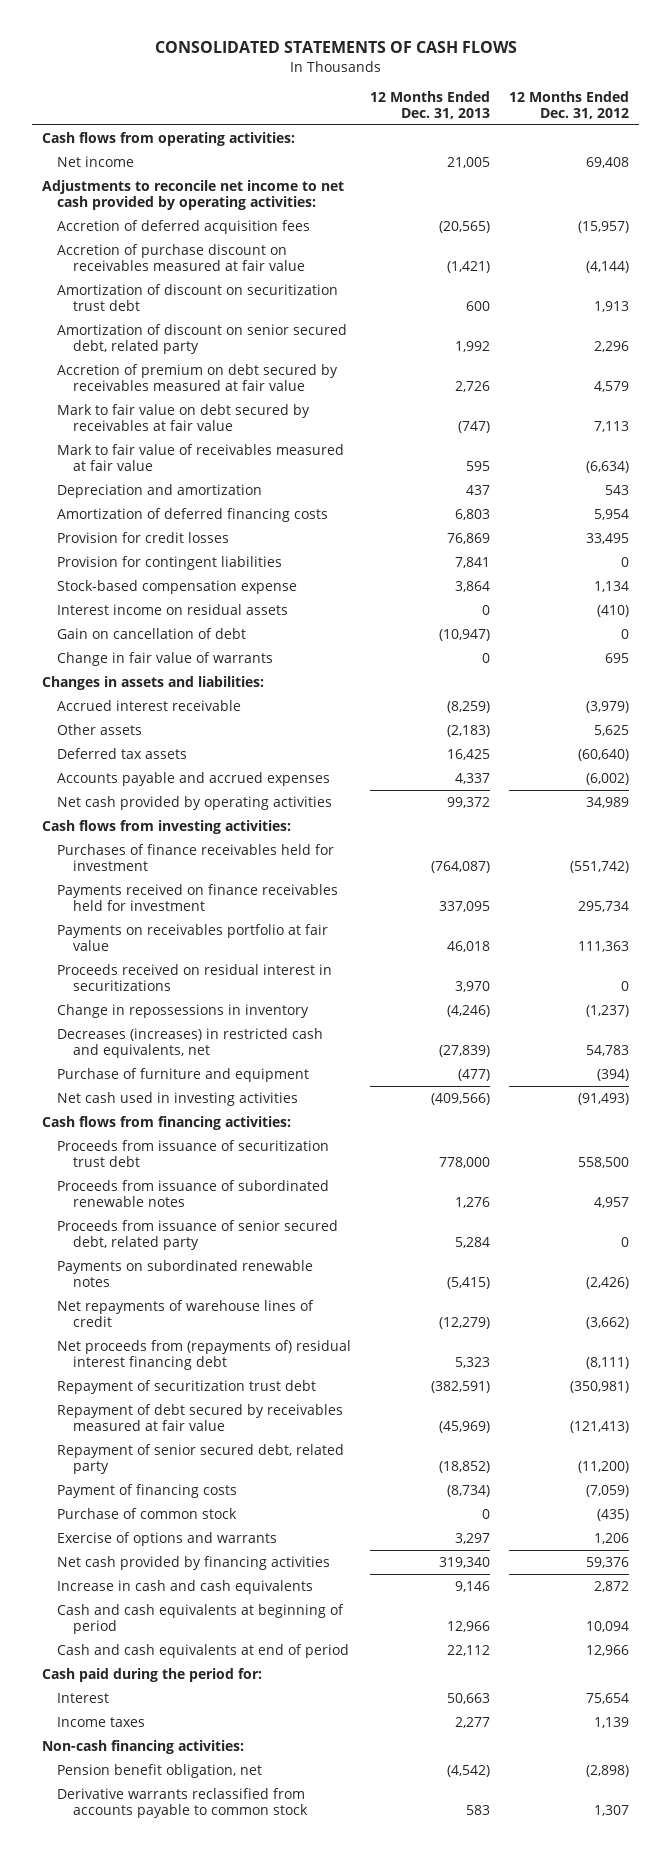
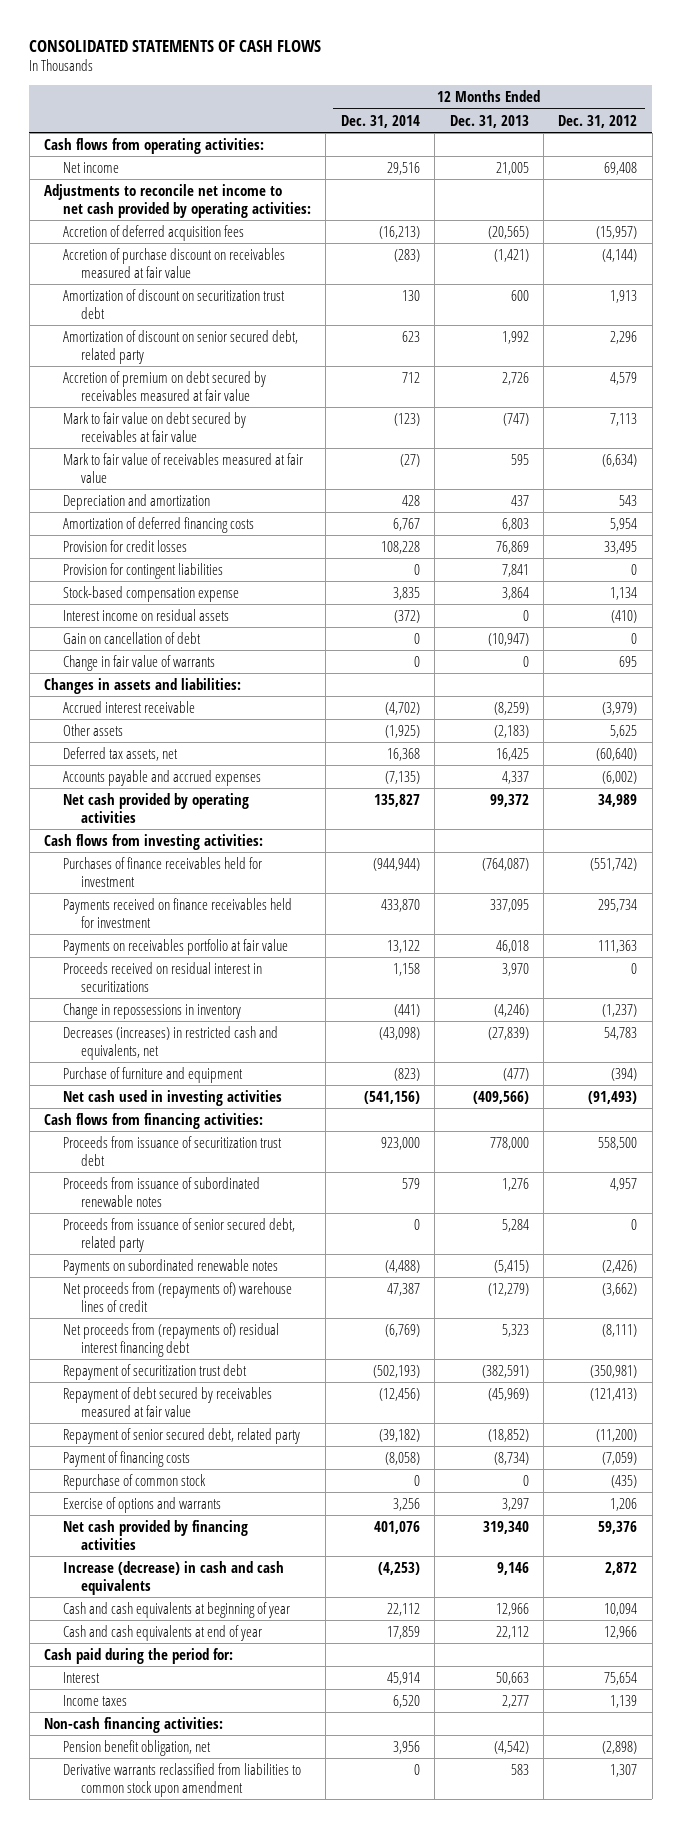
none -> [340,114,420,128] Dec. 31, 2014
[57,747,188,759] Deferred tax assets -> [62,746,178,761] Deferred tax assets, net
[57,1299,315,1327] Net repayments of warehouse lines of credit -> [62,1281,292,1312] Net proceeds from (repayments of) warehouse lines of credit
[57,1507,238,1519] Purchase of common stock -> [62,1473,206,1490] Repurchase of common stock
[57,1579,314,1594] Increase in cash and cash equivalents -> [62,1560,284,1595] Increase (decrease) in cash and cash equivalents
[57,1603,345,1634] Cash and cash equivalents at beginning of period -> [62,1601,290,1618] Cash and cash equivalents at beginning of year
[57,1643,350,1658] Cash and cash equivalents at end of period -> [62,1624,262,1641] Cash and cash equivalents at end of year
[57,1787,308,1818] Derivative warrants reclassified from accounts payable to common stock -> [62,1762,301,1797] Derivative warrants reclassified from liabilities to common stock upon amendment

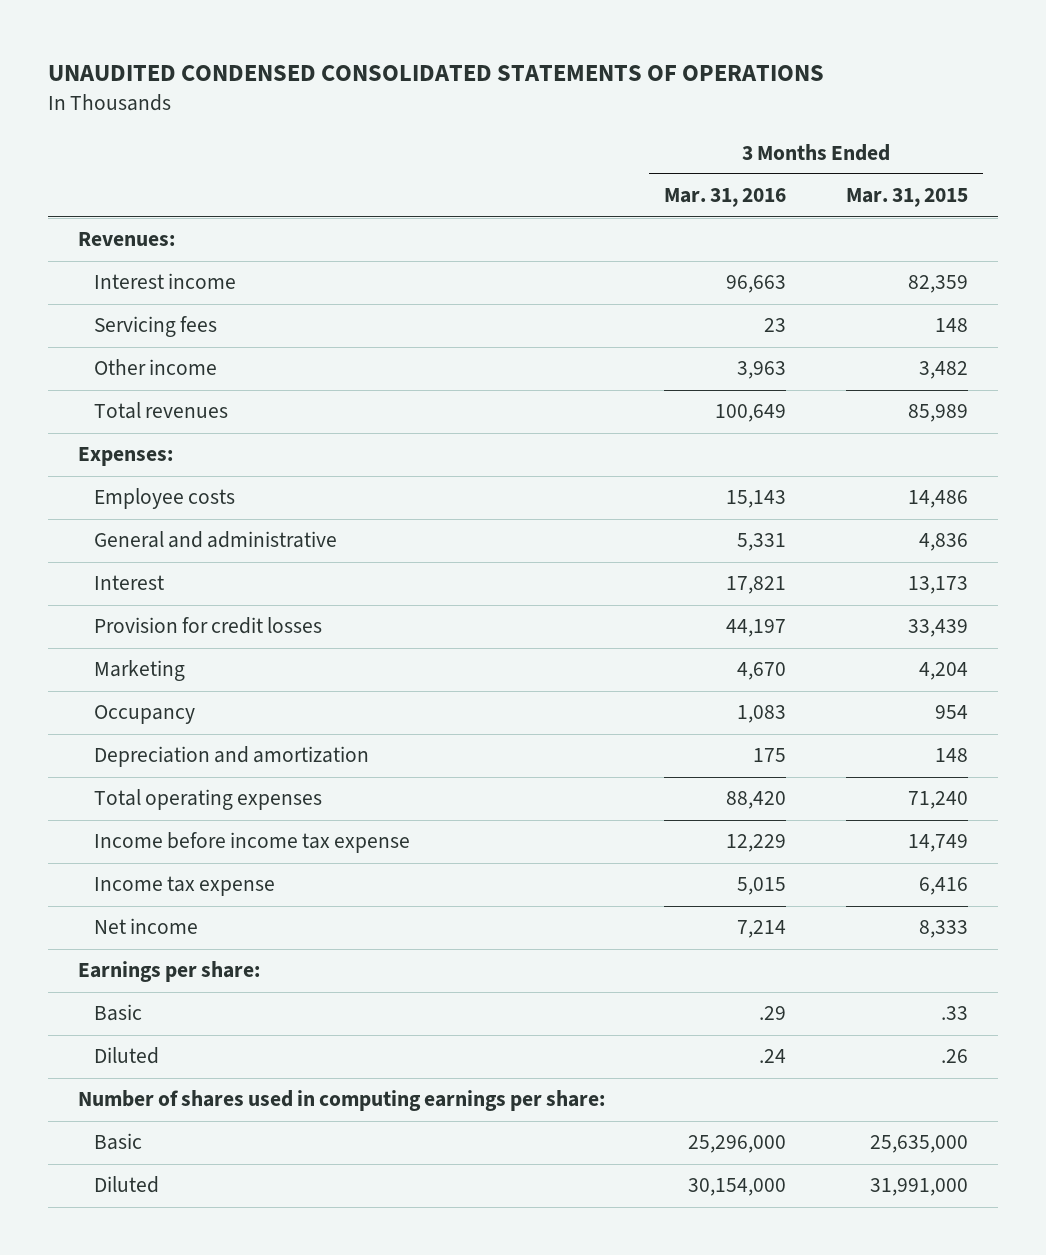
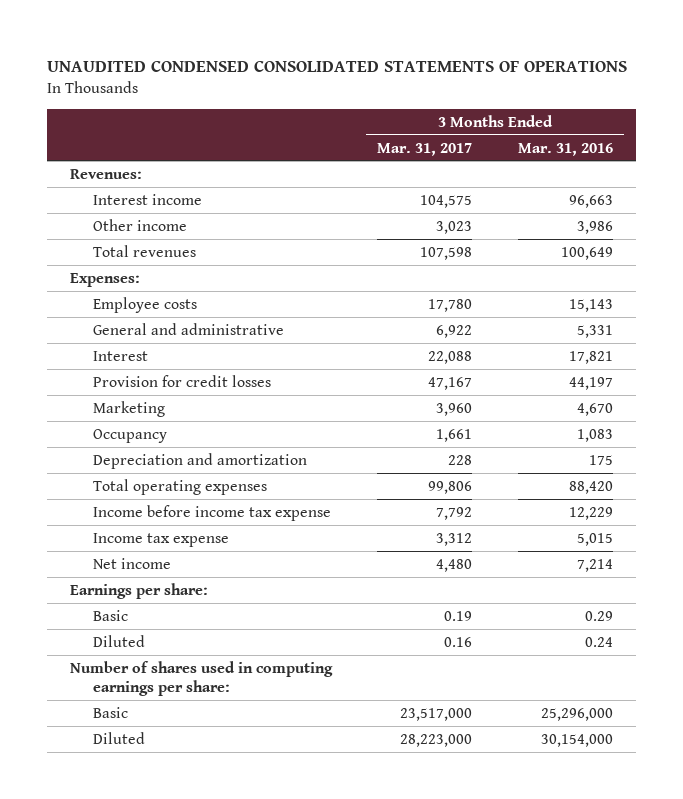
[846,188,969,208] Mar. 31, 2015 -> none
none -> [377,142,473,156] Mar. 31, 2017
[93,316,217,338] Servicing fees -> none
[737,361,787,380] 3,963 -> [576,220,613,234] 3,986
[759,1006,787,1021] .29 -> [584,610,613,621] 0.29
[759,1049,787,1064] .24 -> [584,636,613,647] 0.24

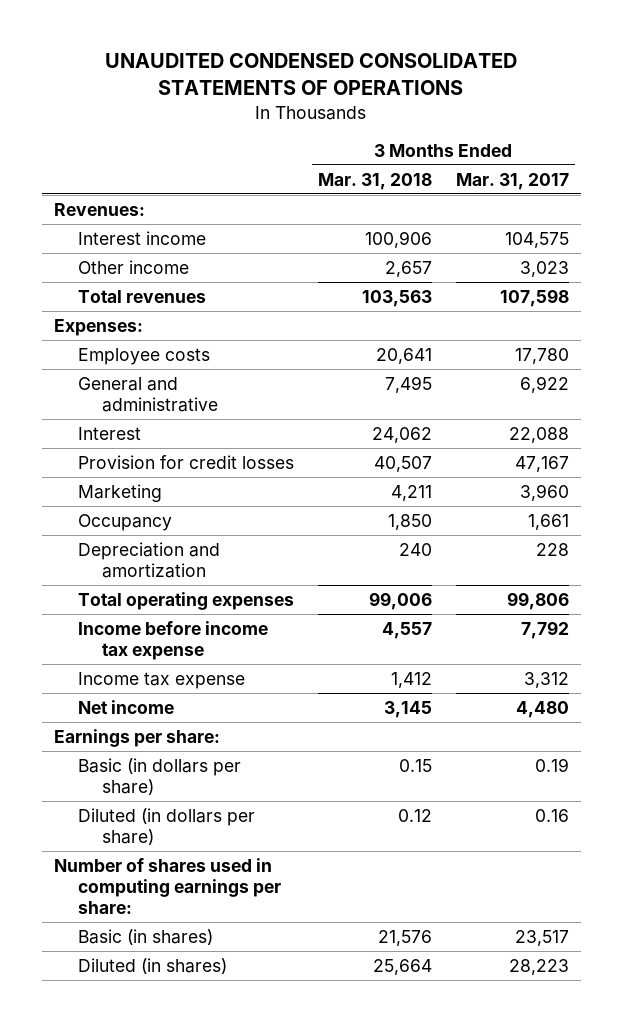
[517,142,613,156] Mar. 31, 2016 -> none
none -> [317,172,432,190] Mar. 31, 2018
[92,609,128,621] Basic -> [77,757,241,795] Basic (in dollars per share)
[92,634,145,647] Diluted -> [77,807,255,845] Diluted (in dollars per share)
[92,706,128,718] Basic -> [77,928,213,945] Basic (in shares)
[400,707,473,721] 23,517,000 -> [514,929,569,946] 23,517
[92,731,145,744] Diluted -> [77,957,227,974] Diluted (in shares)
[400,733,473,747] 28,223,000 -> [508,958,569,975] 28,223

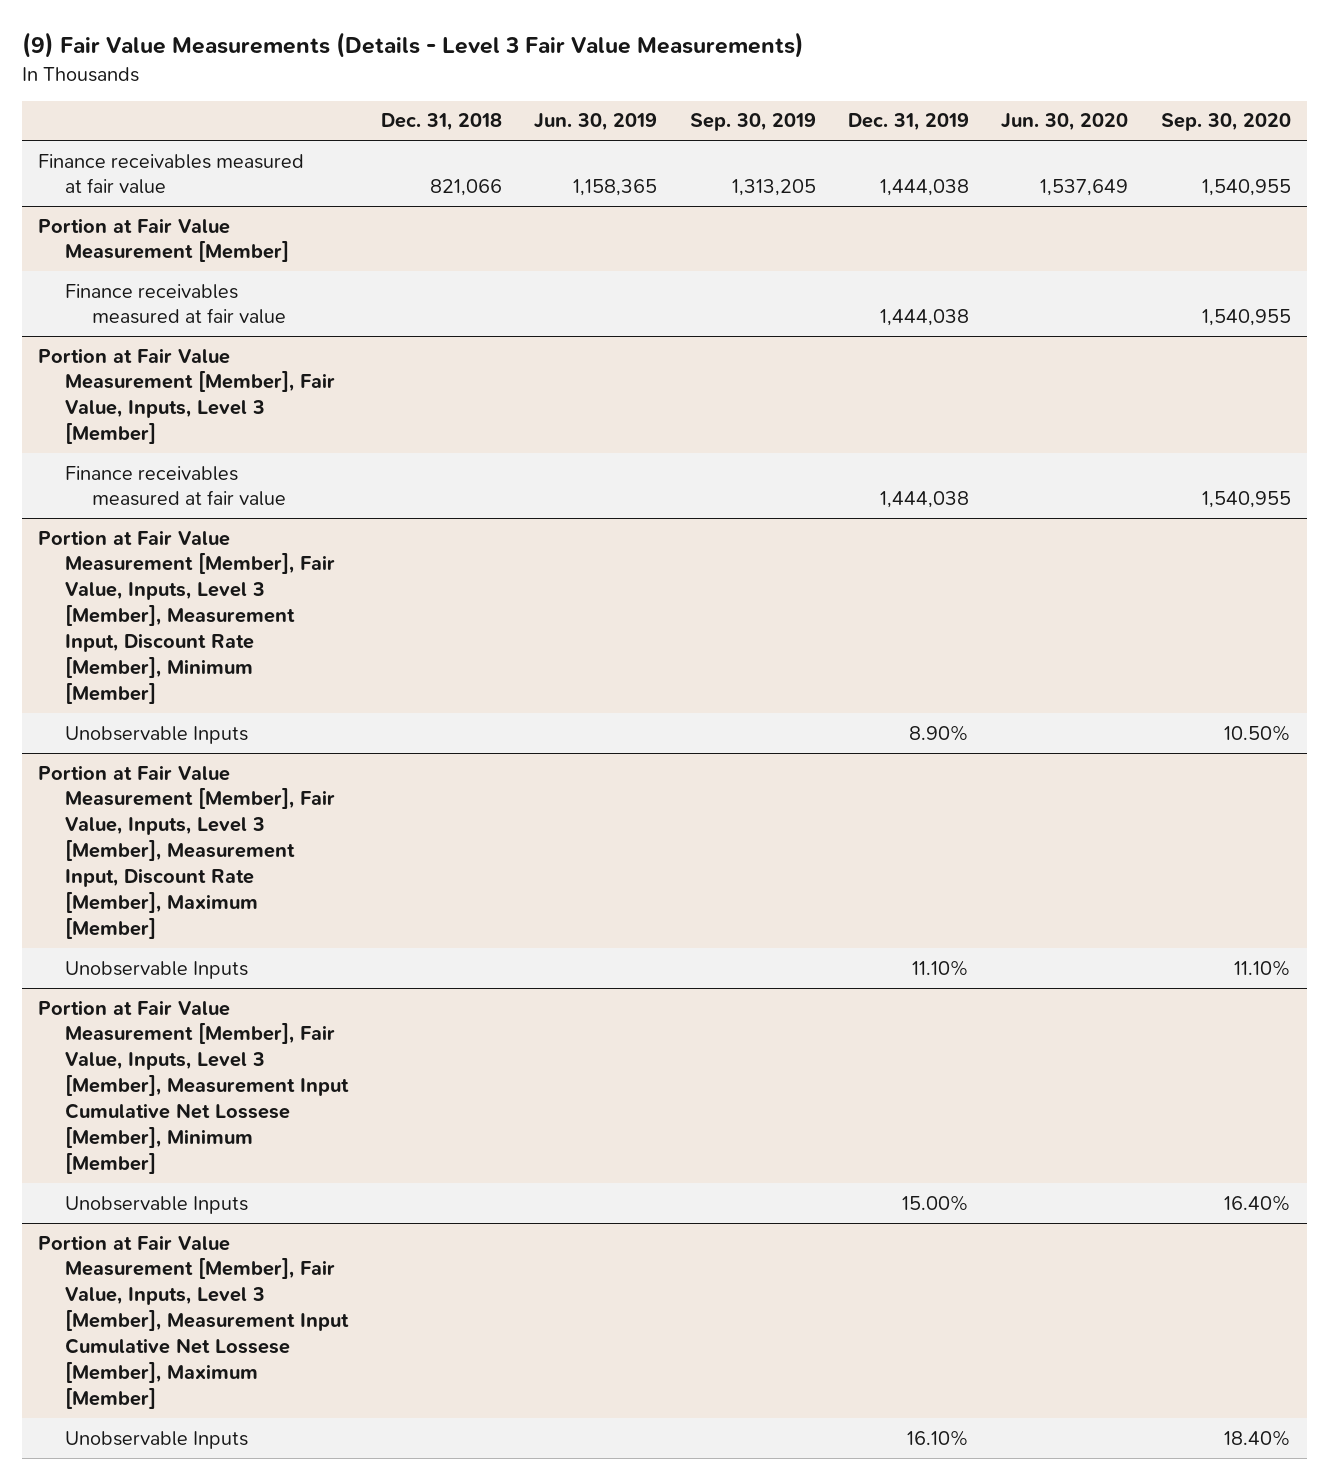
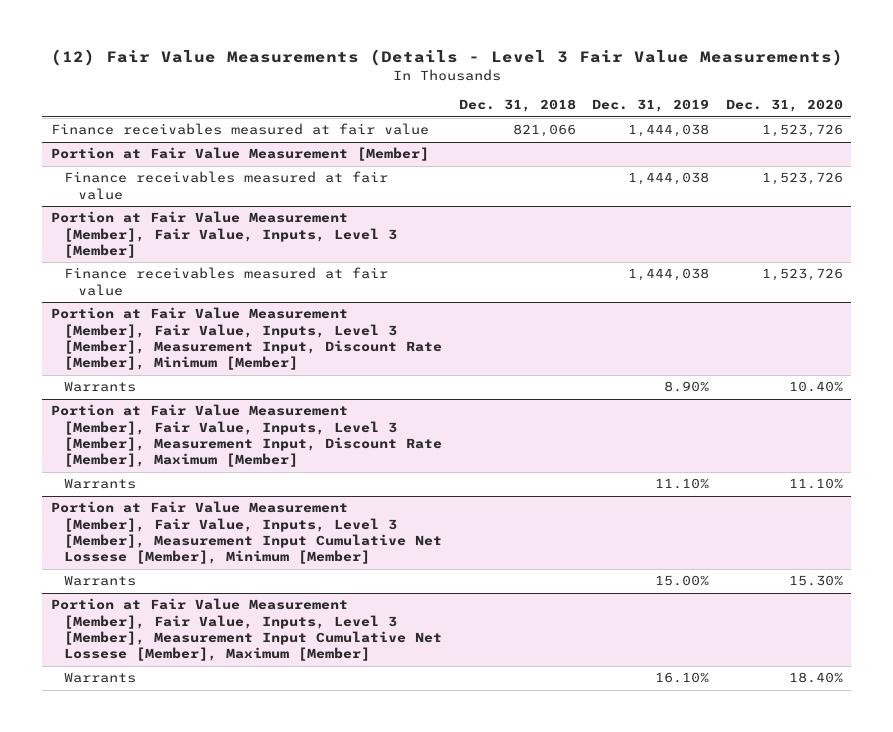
[22,32,805,59] (9) Fair Value Measurements (Details - Level 3 Fair Value Measurements) -> [50,49,843,67] (12) Fair Value Measurements (Details - Level 3 Fair Value Measurements)
[534,113,658,132] Jun. 30, 2019 -> none
[689,113,816,132] Sep. 30, 2019 -> none
[1001,113,1129,132] Jun. 30, 2020 -> none
[1160,113,1291,132] Sep. 30, 2020 -> none
none -> [725,99,843,113] Dec. 31, 2020
[65,725,249,744] Unobservable Inputs -> [64,381,137,393] Warrants
[65,960,249,979] Unobservable Inputs -> [64,478,137,490] Warrants
[65,1195,249,1214] Unobservable Inputs -> [64,575,137,587] Warrants
[65,1430,249,1449] Unobservable Inputs -> [64,672,137,684] Warrants

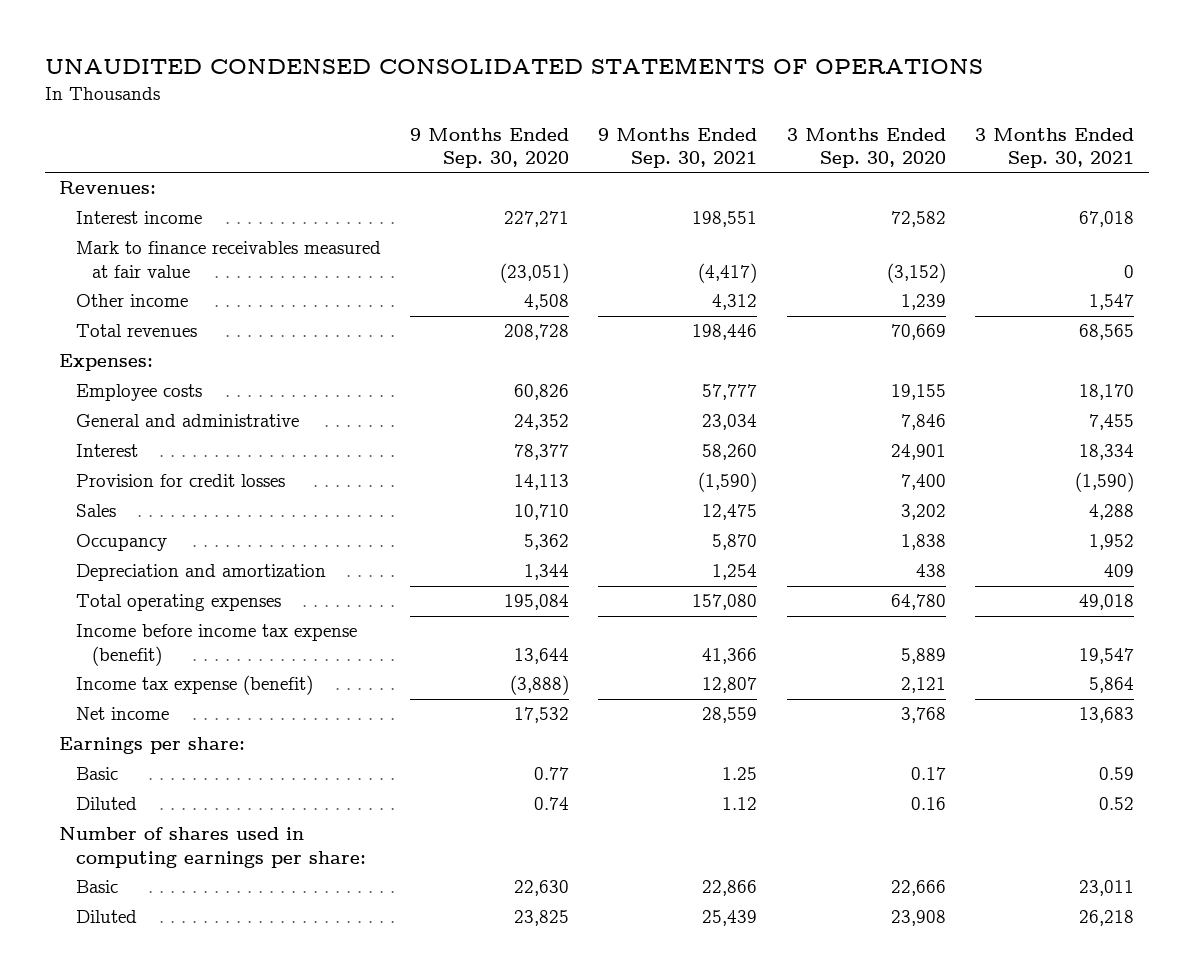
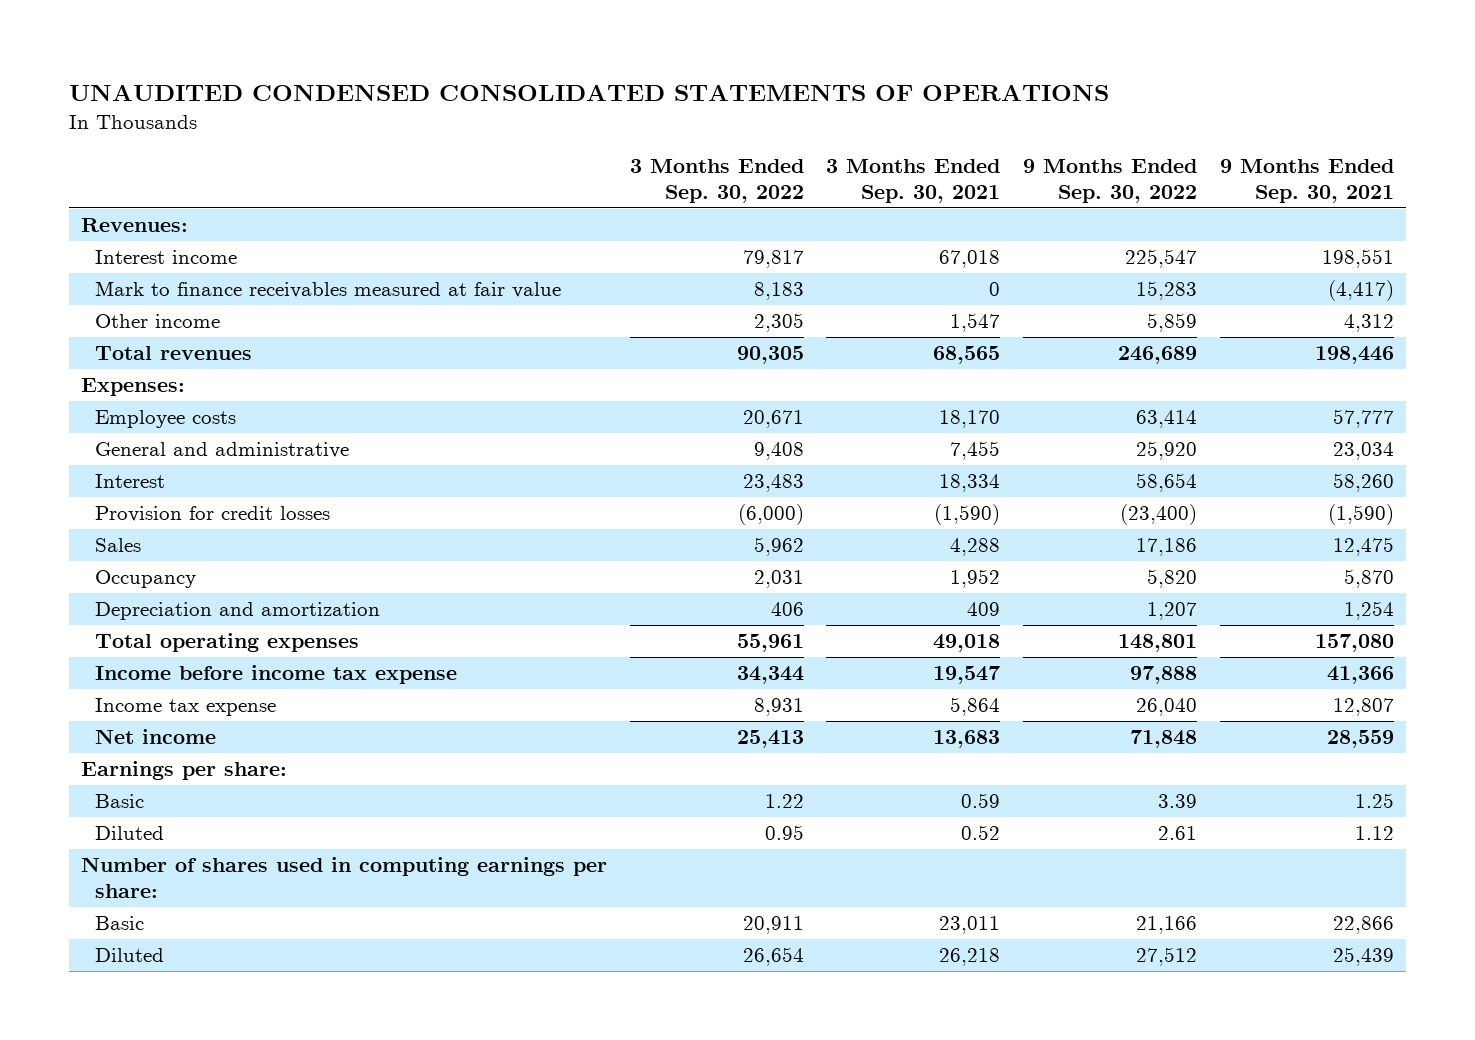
[409,128,569,169] 9 Months Ended Sep. 30, 2020 -> none
[786,128,946,169] 3 Months Ended Sep. 30, 2020 -> none
none -> [629,159,804,203] 3 Months Ended Sep. 30, 2022
none -> [1023,159,1198,203] 9 Months Ended Sep. 30, 2022
[75,624,357,666] Income before income tax expense (benefit) -> [95,665,458,685] Income before income tax expense
[75,675,313,696] Income tax expense (benefit) -> [95,698,277,717] Income tax expense

